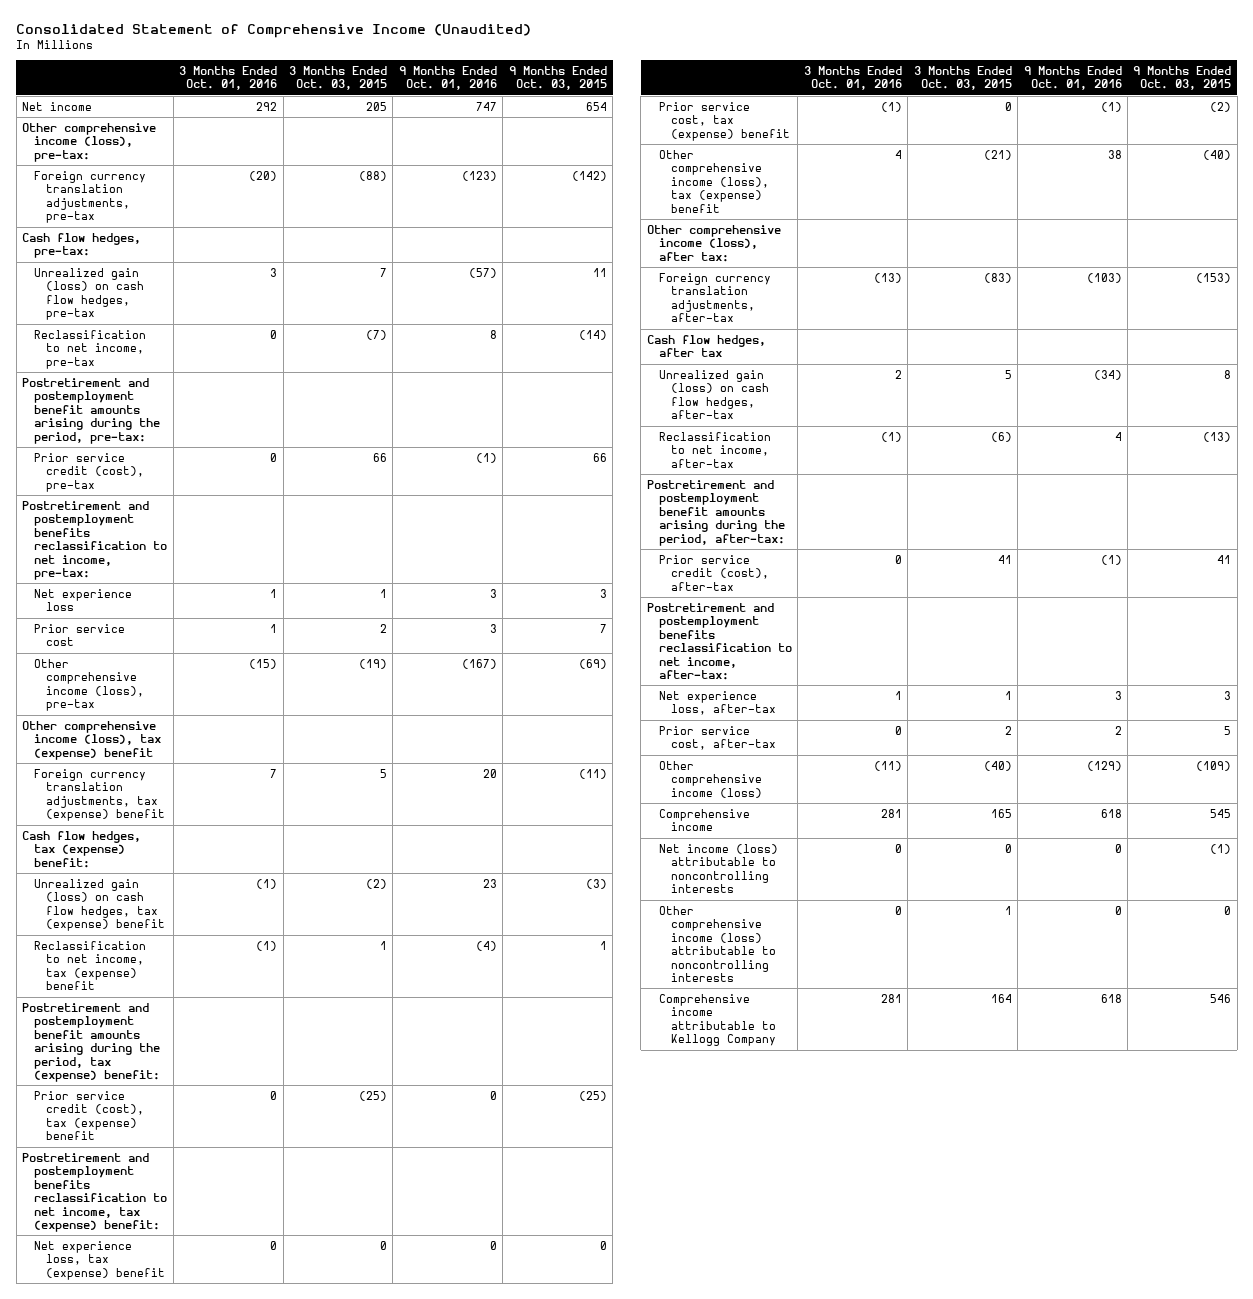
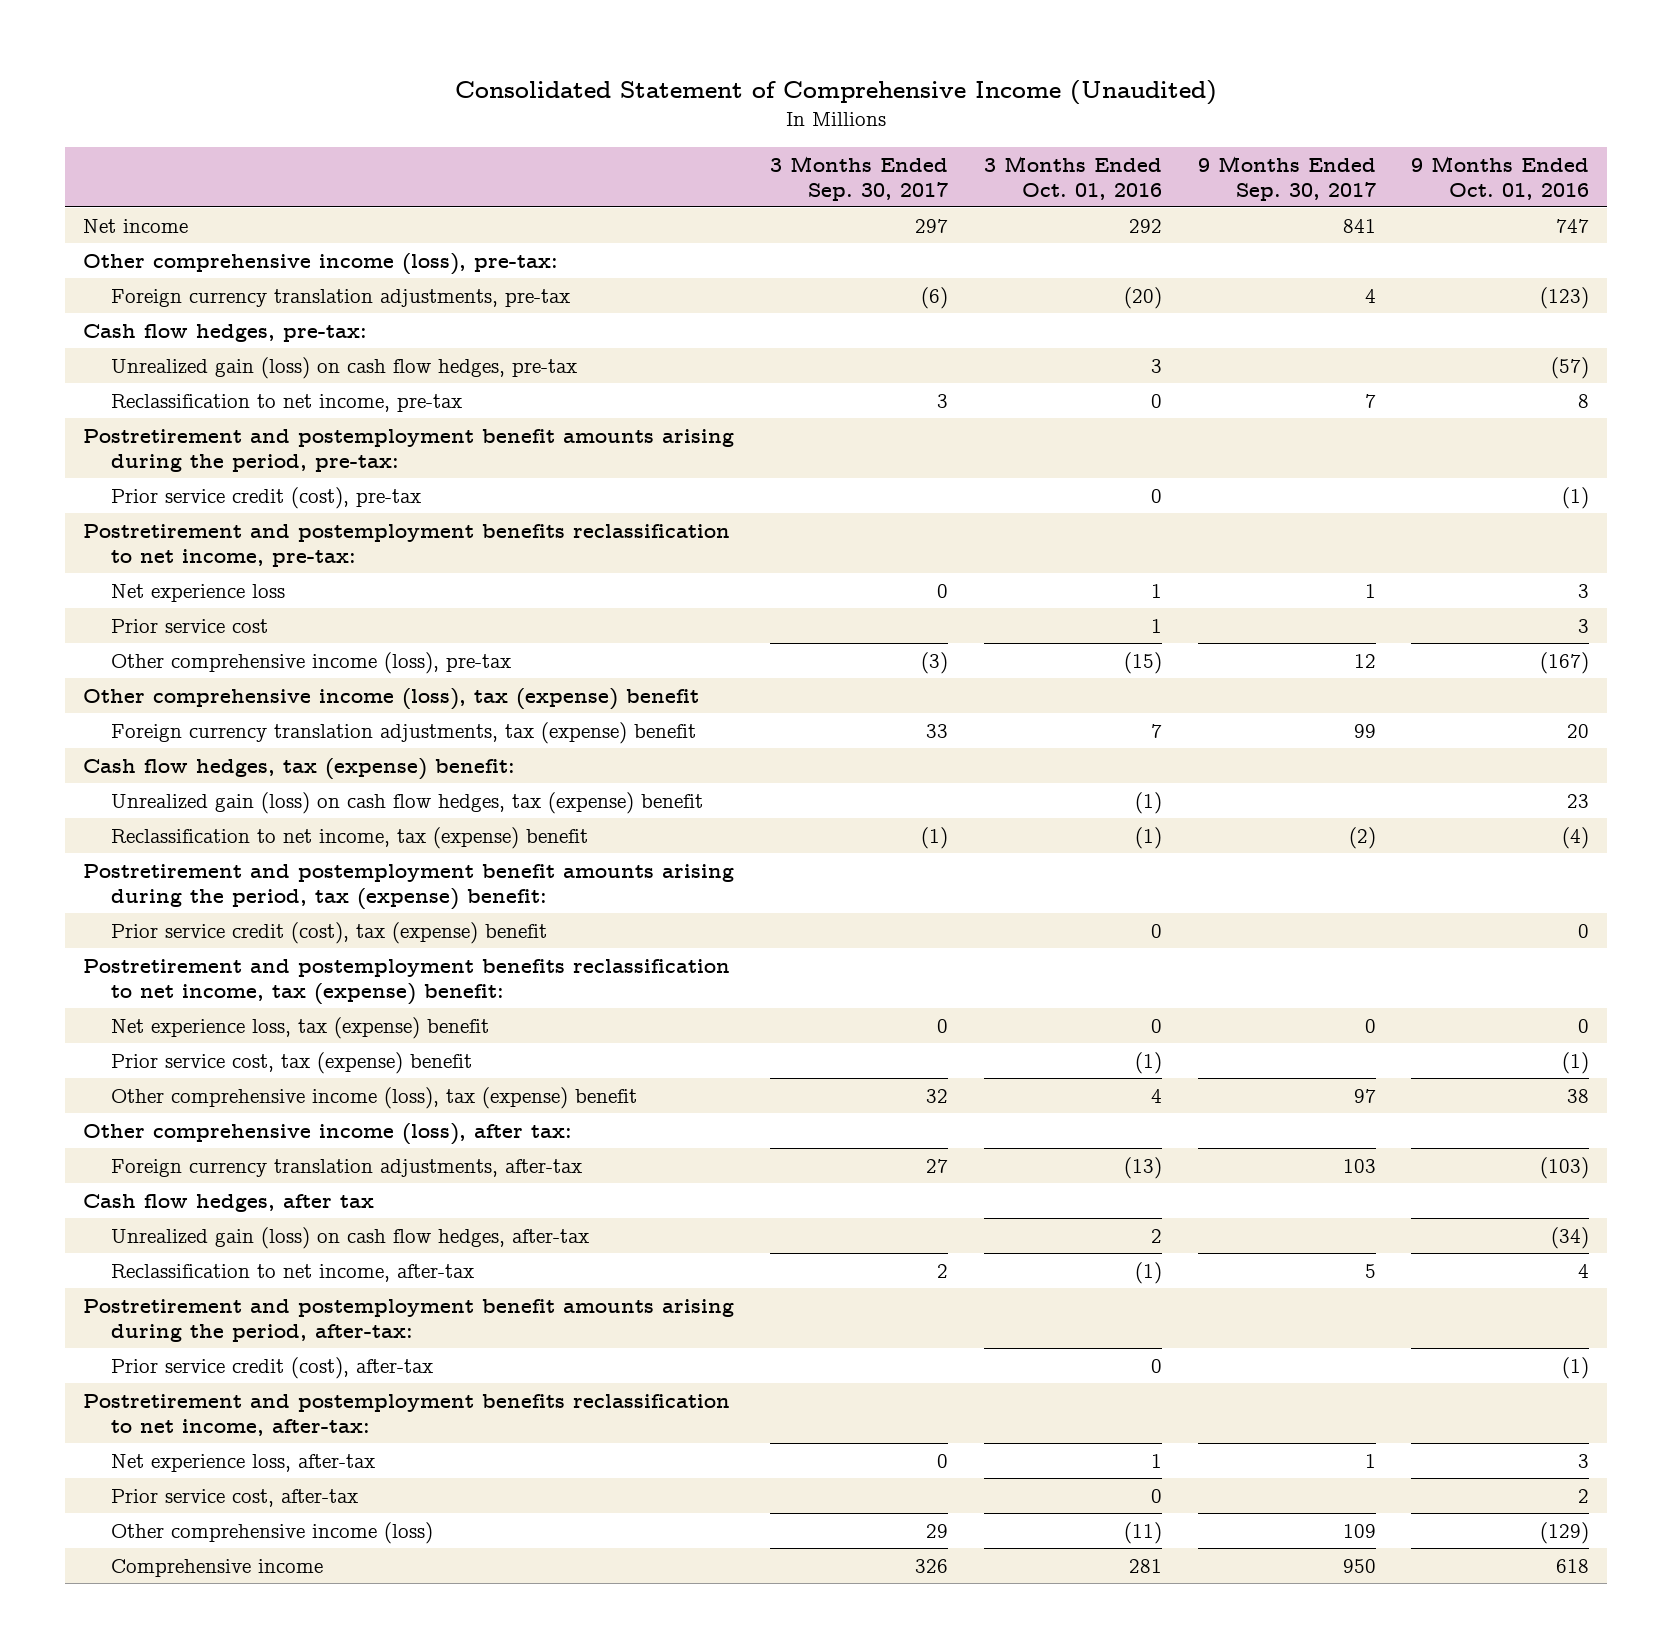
[288,65,387,91] 3 Months Ended Oct. 03, 2015 -> none
[508,65,607,91] 9 Months Ended Oct. 03, 2015 -> none
none -> [769,155,948,201] 3 Months Ended Sep. 30, 2017
none -> [1197,155,1376,201] 9 Months Ended Sep. 30, 2017
[658,843,778,894] Net income (loss) attributable to noncontrolling interests -> none
[658,905,776,982] Other comprehensive income (loss) attributable to noncontrolling interests -> none
[658,993,776,1047] Comprehensive income attributable to Kellogg Company -> none

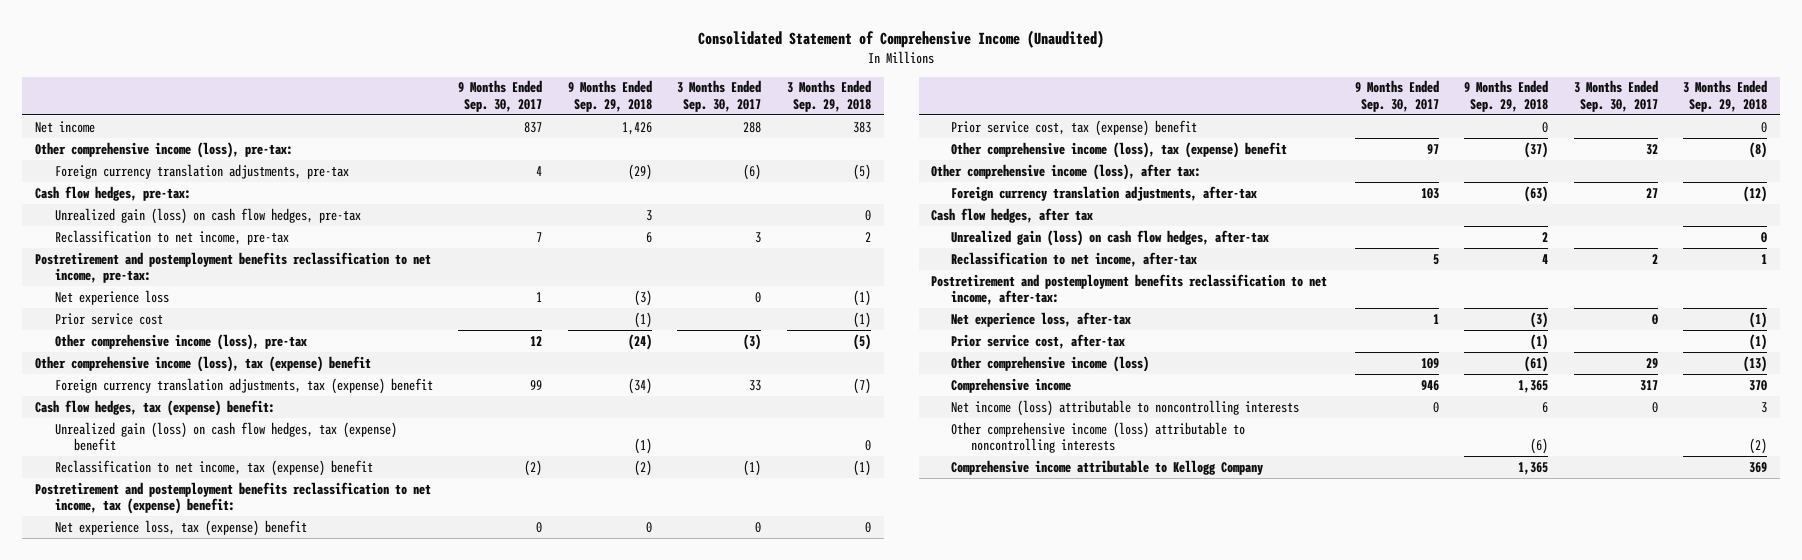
[983,155,1162,200] 3 Months Ended Oct. 01, 2016 -> none
[1411,155,1590,200] 9 Months Ended Oct. 01, 2016 -> none
none -> [567,80,652,112] 9 Months Ended Sep. 29, 2018
none -> [787,80,872,112] 3 Months Ended Sep. 29, 2018
[914,218,948,233] 297 -> [743,121,762,133] 288
[1342,218,1376,233] 841 -> [524,121,543,133] 837
[82,428,734,472] Postretirement and postemployment benefit amounts arising during the period, pre-tax: -> none
[111,486,422,509] Prior service credit (cost), pre-tax -> none
[82,863,734,910] Postretirement and postemployment benefit amounts arising during the period, tax (expense) benefit: -> none
[111,921,548,944] Prior service credit (cost), tax (expense) benefit -> none
[82,1298,734,1342] Postretirement and postemployment benefit amounts arising during the period, after-tax: -> none
[111,1356,434,1379] Prior service credit (cost), after-tax -> none
[914,1558,948,1573] 326 -> [1639,379,1658,391] 317
[1342,1558,1376,1573] 950 -> [1420,379,1439,391] 946
none -> [951,399,1300,416] Net income (loss) attributable to noncontrolling interests
none -> [951,421,1246,454] Other comprehensive income (loss) attributable to noncontrolling interests
none -> [951,459,1264,475] Comprehensive income attributable to Kellogg Company

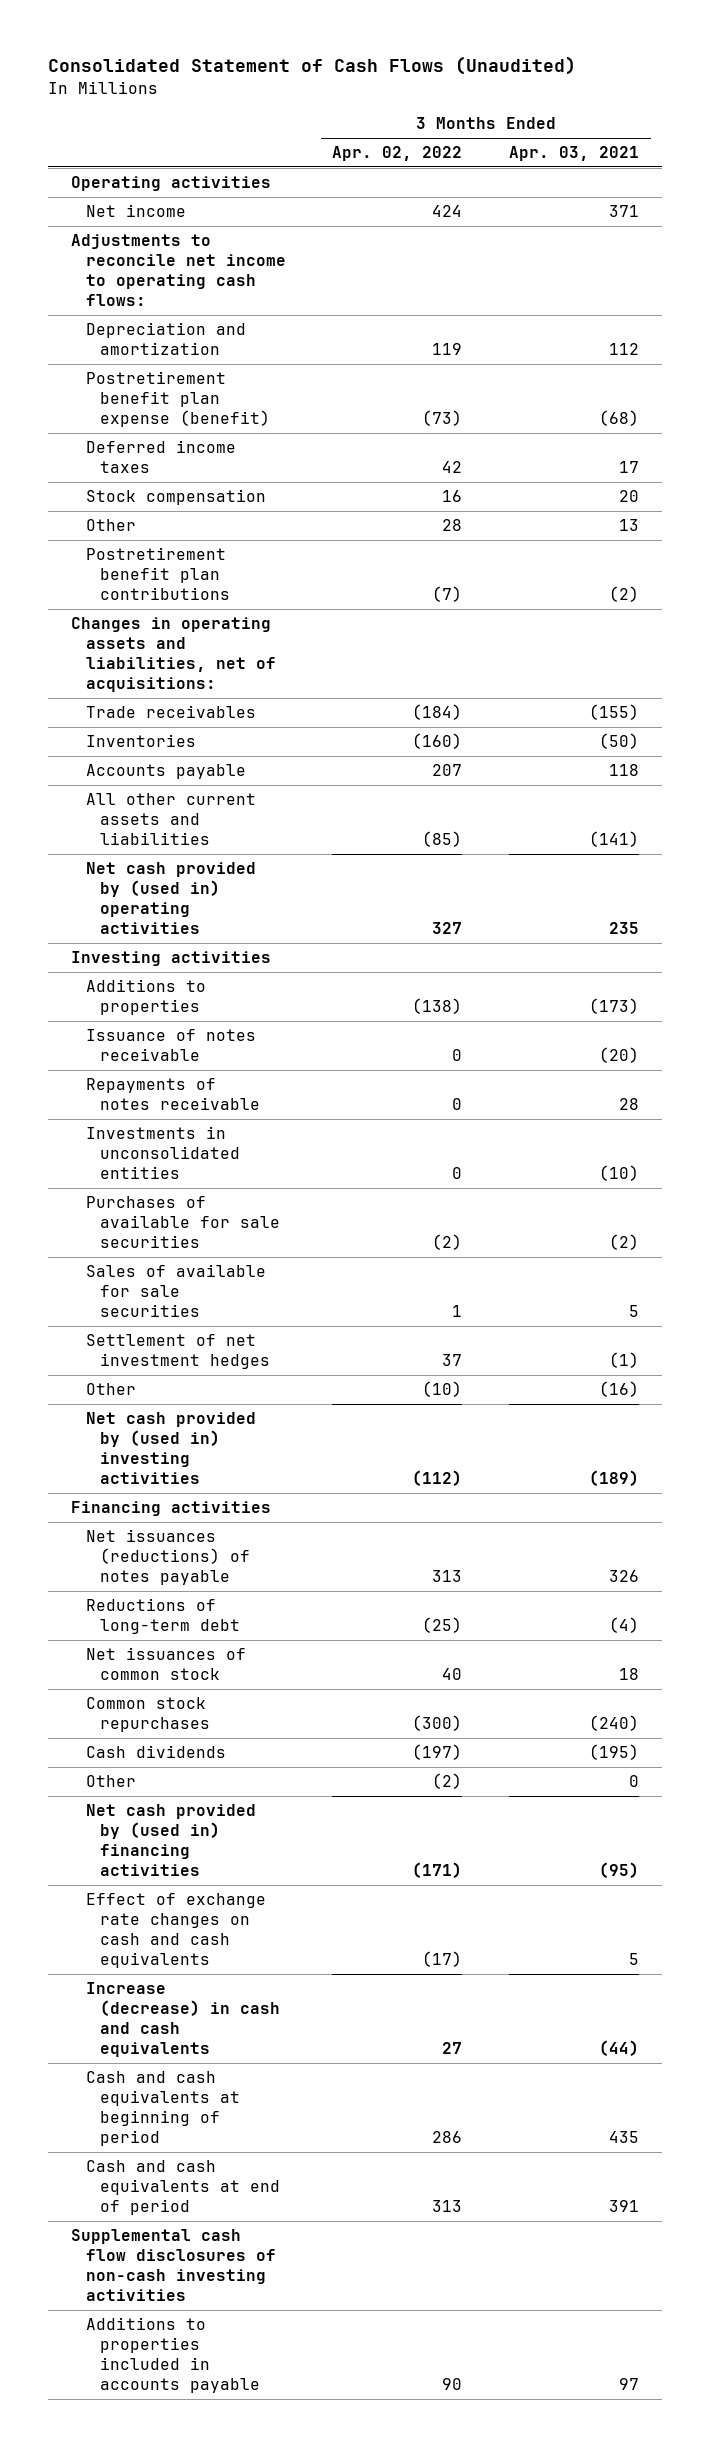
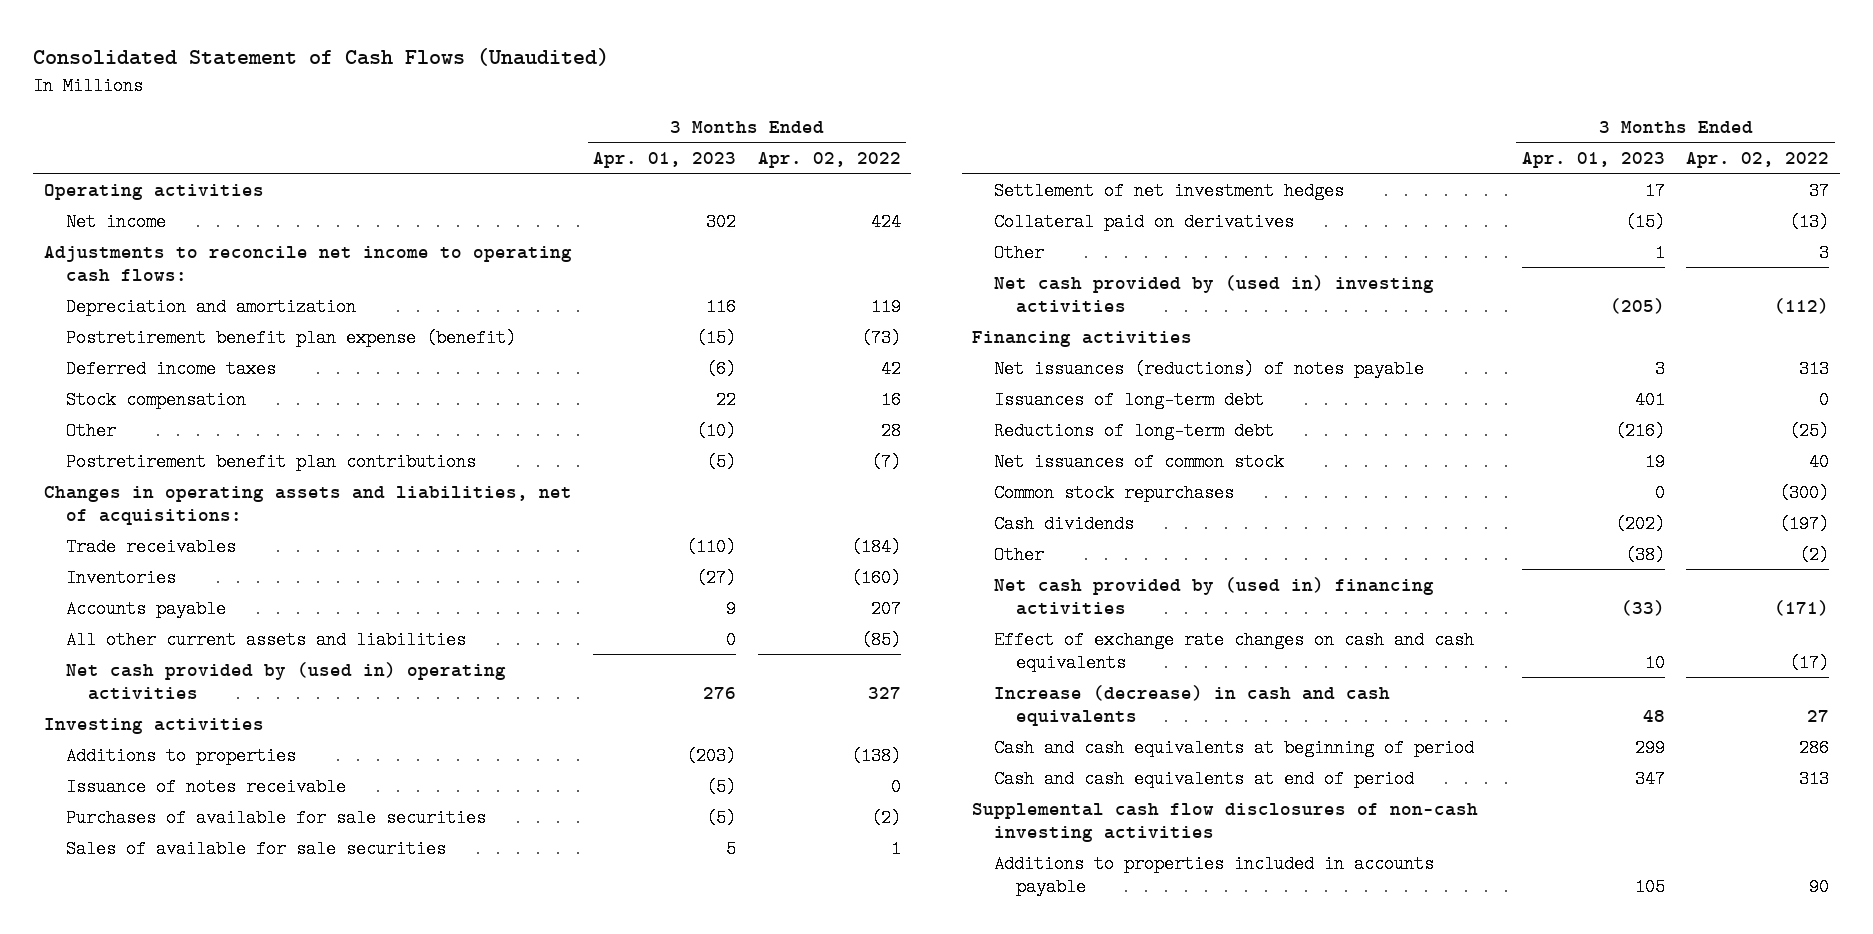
[509,146,640,162] Apr. 03, 2021 -> none
none -> [593,151,737,168] Apr. 01, 2023
[85,1078,261,1111] Repayments of notes receivable -> none
[85,1126,241,1180] Investments in unconsolidated entities -> none
none -> [994,212,1295,231] Collateral paid on derivatives
[422,1381,463,1398] (10) -> [1819,243,1830,262] 3
none -> [994,390,1265,409] Issuances of long-term debt

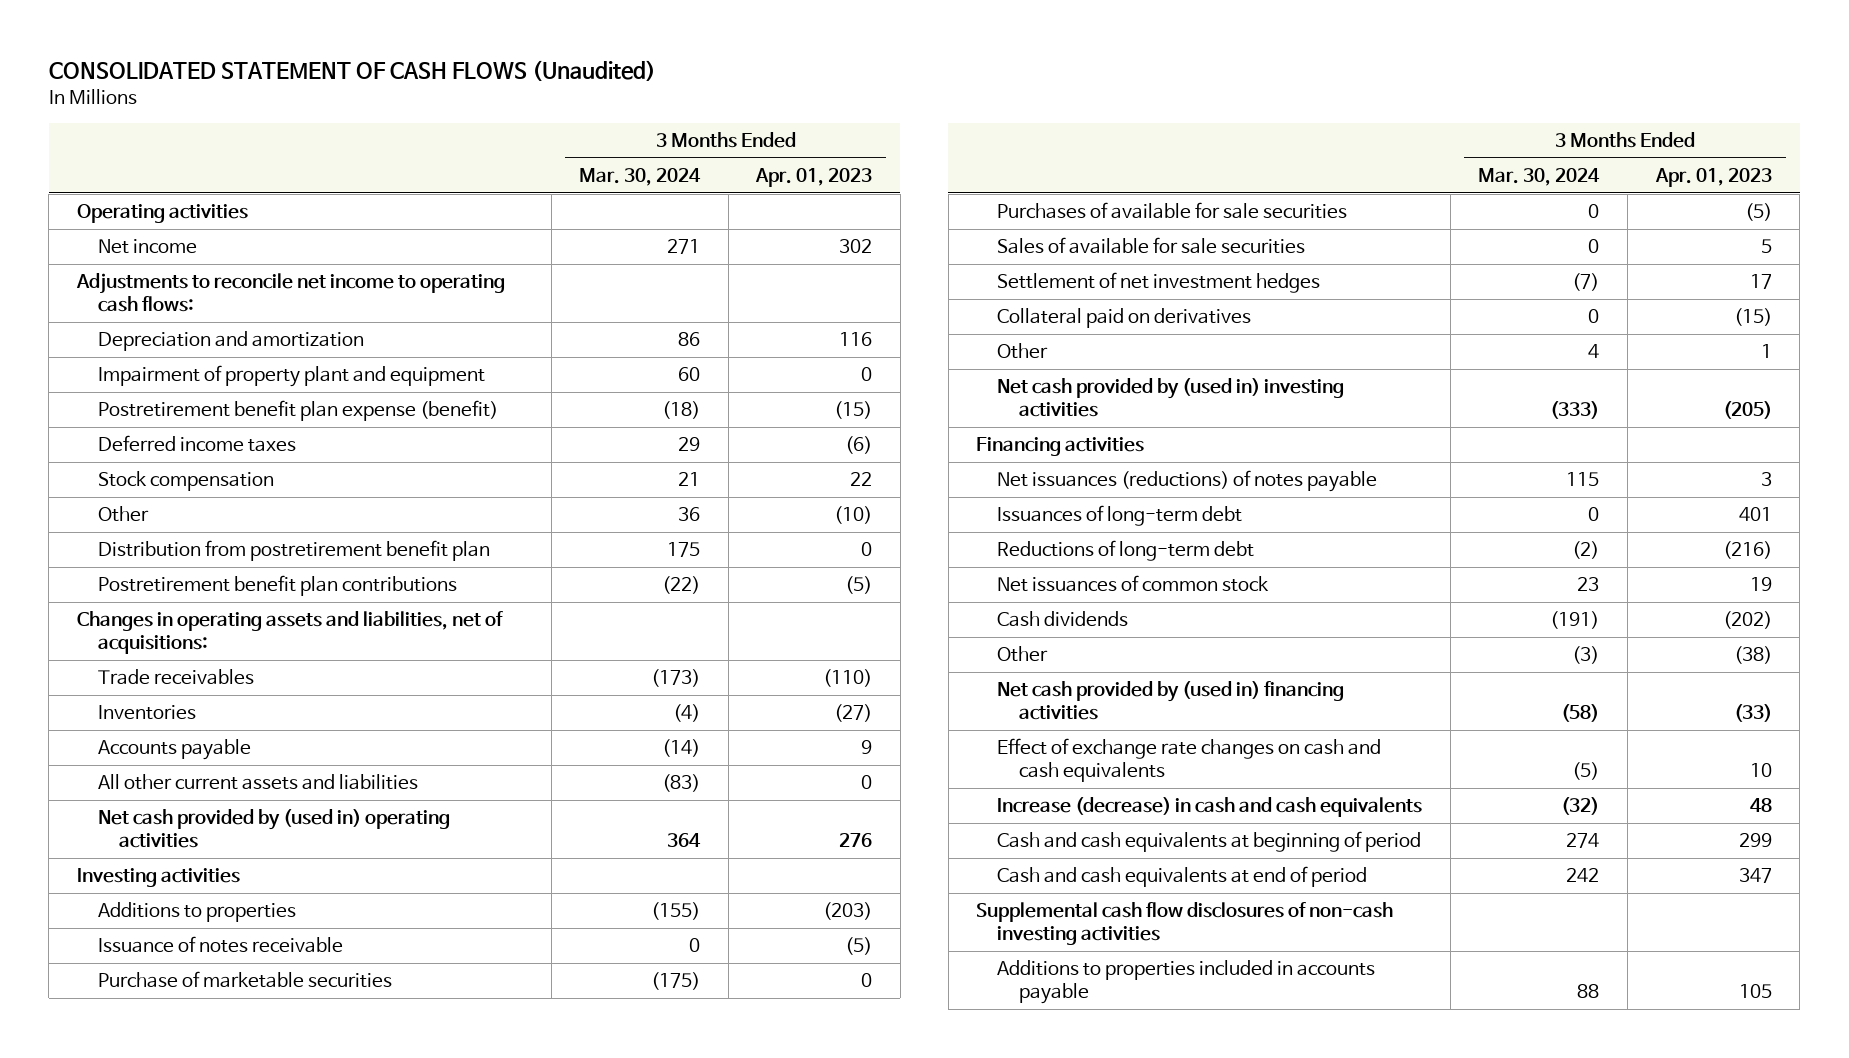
[33,48,610,67] Consolidated Statement of Cash Flows (Unaudited) -> [48,60,656,82] CONSOLIDATED STATEMENT OF CASH FLOWS (Unaudited)
[757,151,901,168] Apr. 02, 2022 -> none
none -> [579,168,702,187] Mar. 30, 2024
none -> [98,365,486,388] Impairment of property plant and equipment
none -> [98,540,491,562] Distribution from postretirement benefit plan
none -> [98,971,393,989] Purchase of marketable securities
[994,483,1235,502] Common stock repurchases -> none

